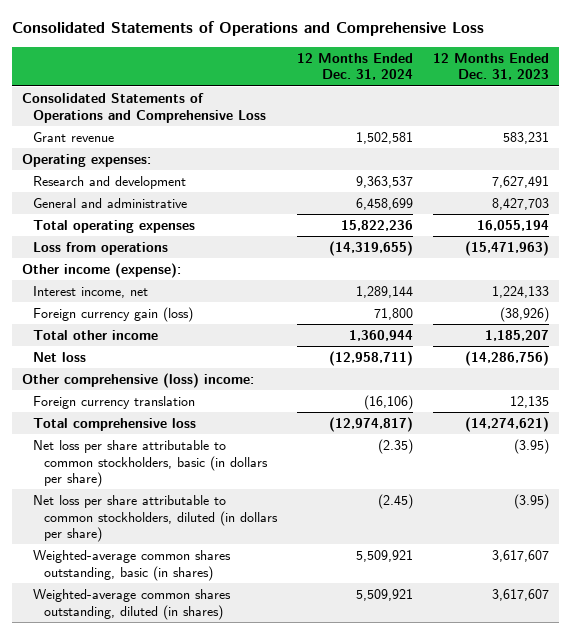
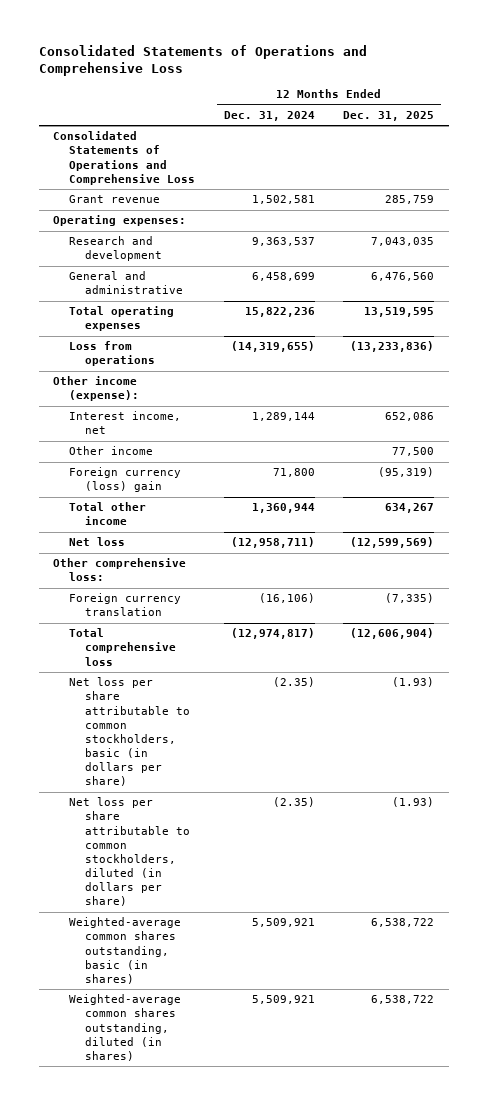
[432,52,549,81] 12 Months Ended Dec. 31, 2023 -> none
none -> [343,110,435,121] Dec. 31, 2025
none -> [69,446,154,456] Other income
[32,306,193,322] Foreign currency gain (loss) -> [69,467,182,493] Foreign currency (loss) gain
[21,372,254,388] Other comprehensive (loss) income: -> [52,558,186,582] Other comprehensive loss:
[377,493,413,509] (2.45) -> [272,797,315,808] (2.35)

